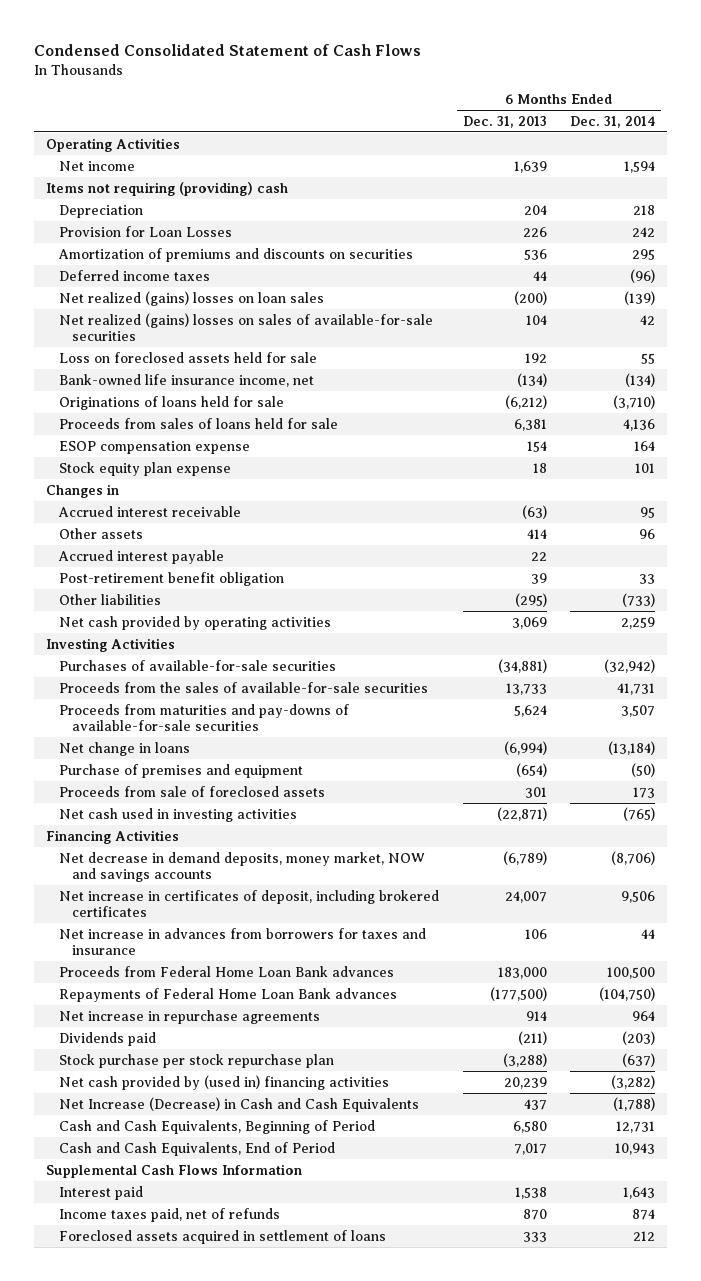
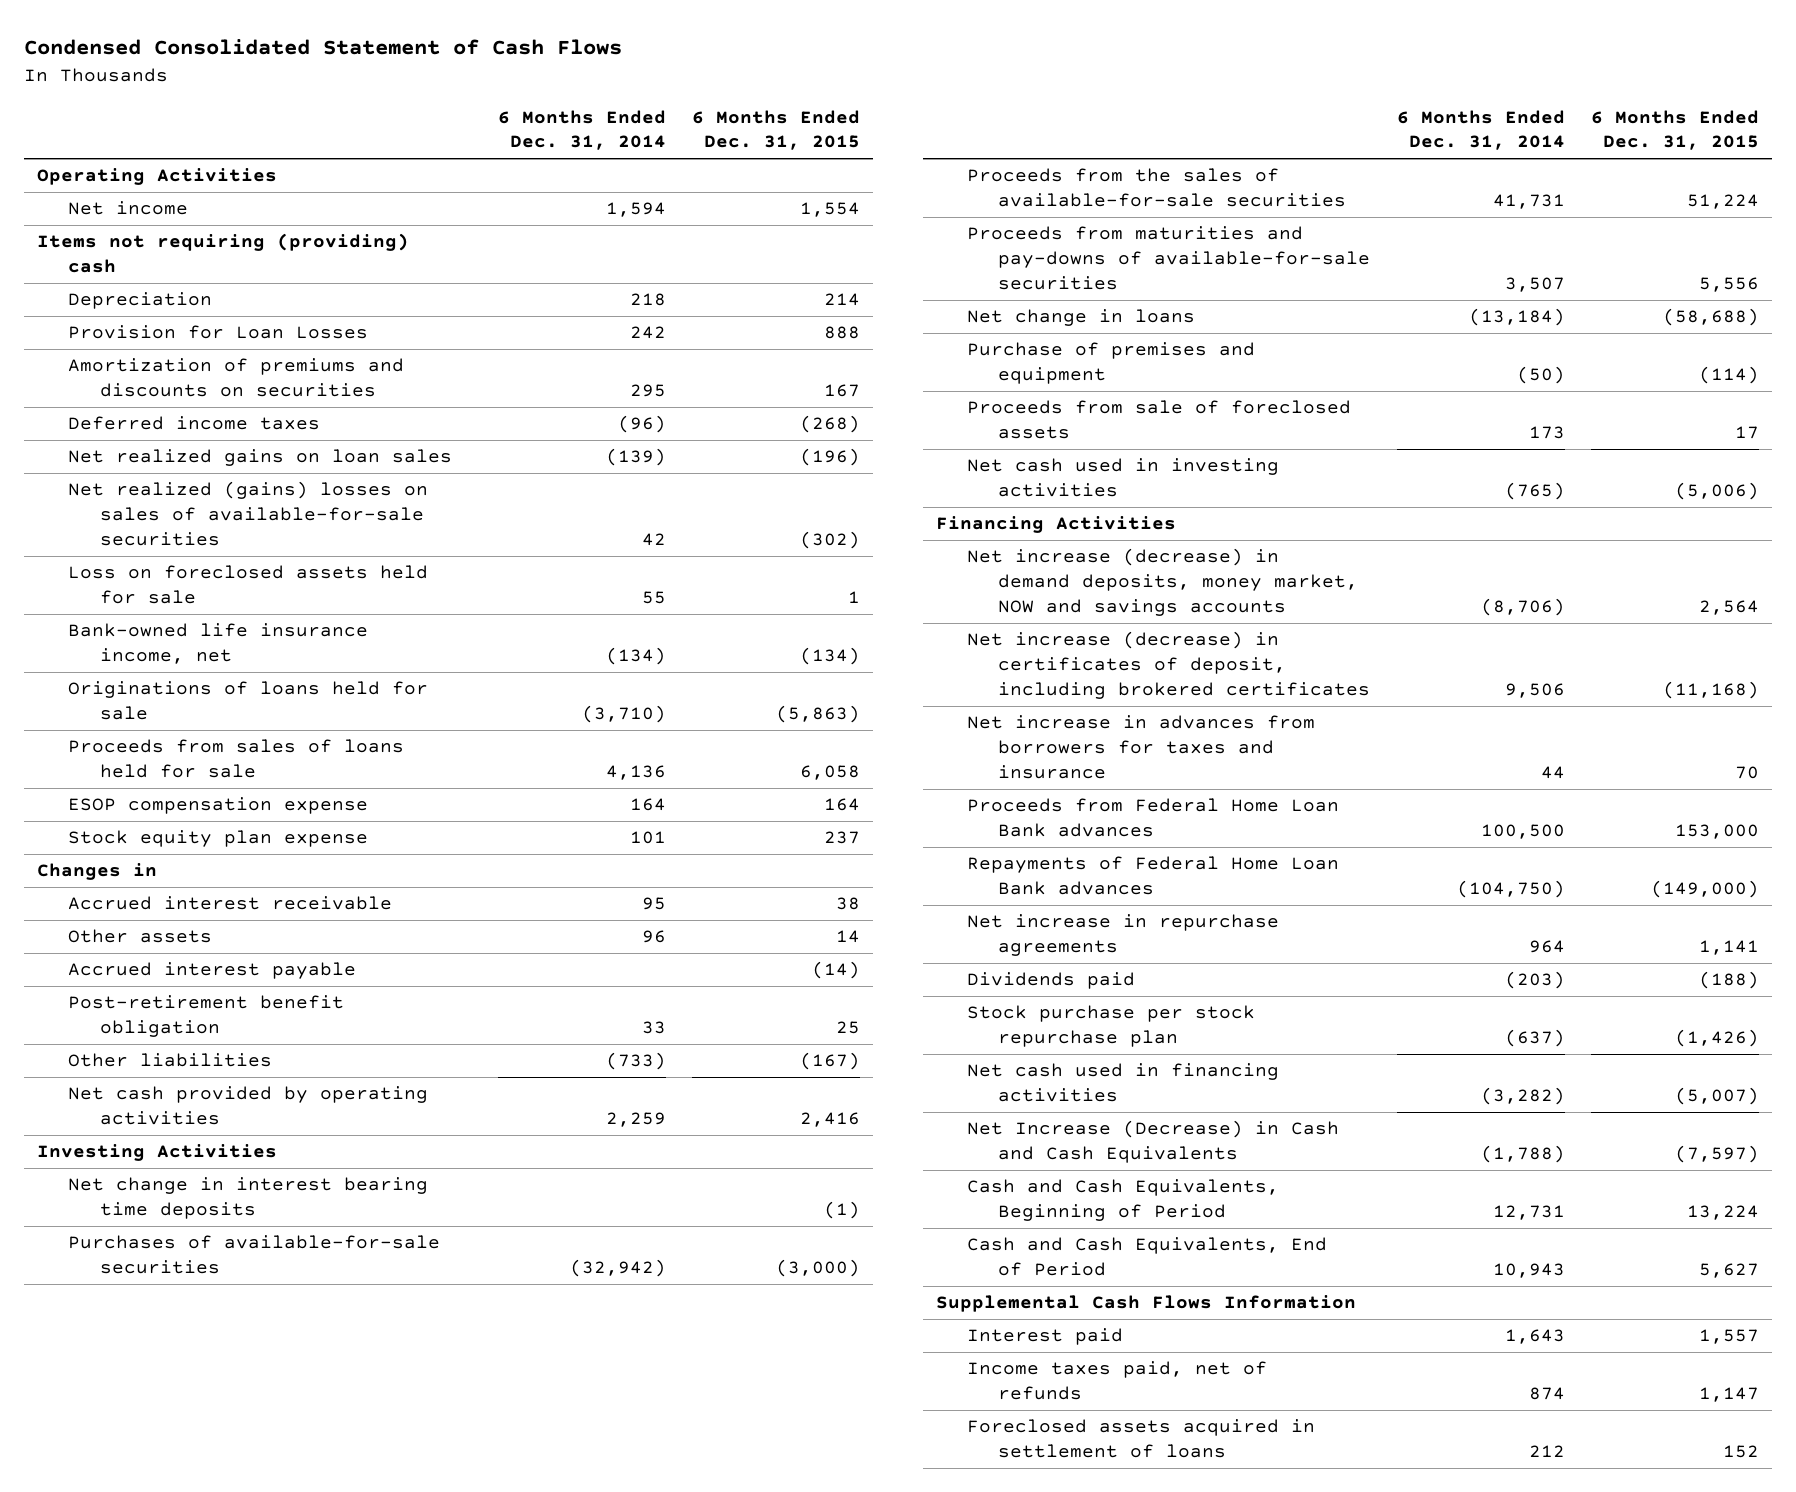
[462,115,547,128] Dec. 31, 2013 -> none
none -> [692,109,861,151] 6 Months Ended Dec. 31, 2015
[58,290,324,306] Net realized (gains) losses on loan sales -> [68,449,453,467] Net realized gains on loan sales
none -> [68,1177,429,1220] Net change in interest bearing time deposits
[58,851,425,883] Net decrease in demand deposits, money market, NOW and savings accounts -> [967,548,1359,616] Net increase (decrease) in demand deposits, money market, NOW and savings accounts
[58,889,439,918] Net increase in certificates of deposit, including brokered certificates -> [967,631,1371,699] Net increase (decrease) in certificates of deposit, including brokered certificates
[58,1074,389,1090] Net cash provided by (used in) financing activities -> [967,1063,1280,1103] Net cash used in financing activities

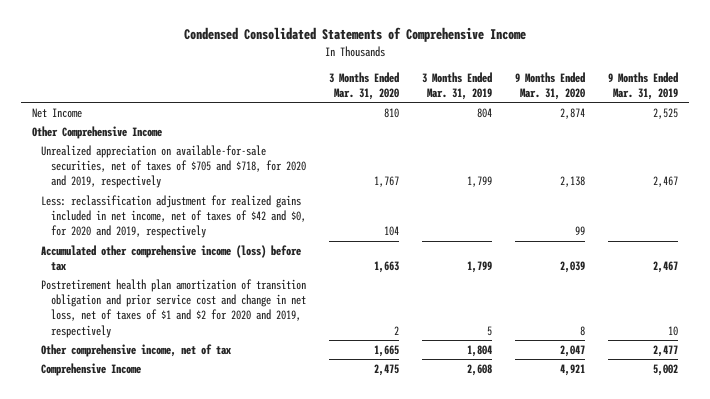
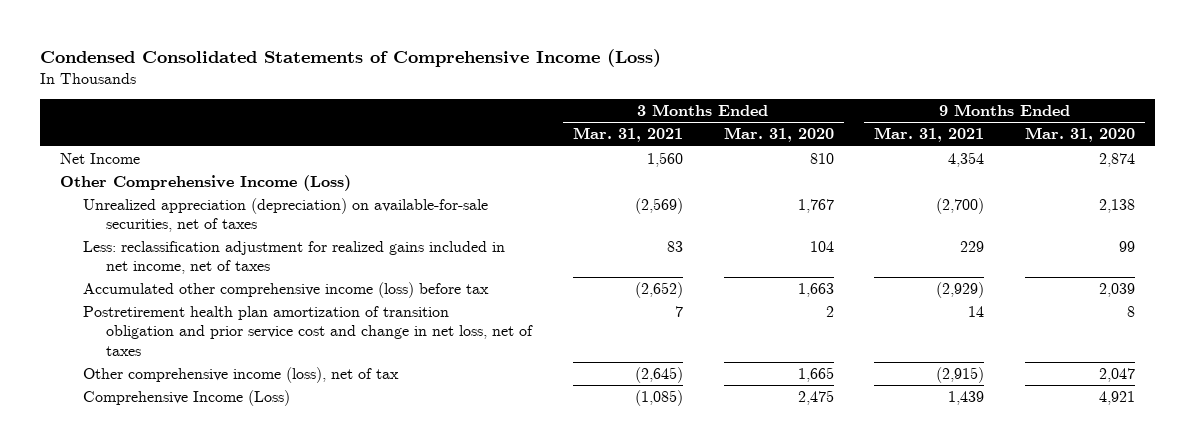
[184,27,527,43] Condensed Consolidated Statements of Comprehensive Income -> [39,49,661,68] Condensed Consolidated Statements of Comprehensive Income (Loss)
[422,71,493,100] 3 Months Ended Mar. 31, 2019 -> none
[607,71,678,100] 9 Months Ended Mar. 31, 2019 -> none
none -> [573,127,684,143] Mar. 31, 2021
none -> [874,127,985,143] Mar. 31, 2021
[32,125,163,139] Other Comprehensive Income -> [60,174,352,191] Other Comprehensive Income (Loss)
[41,144,306,189] Unrealized appreciation on available-for-sale securities, net of taxes of $705 and $718, for 2020 and 2019, respectively -> [83,197,489,233] Unrealized appreciation (depreciation) on available-for-sale securities, net of taxes
[41,194,306,239] Less: reclassification adjustment for realized gains included in net income, net of taxes of $42 and $0, for 2020 and 2019, respectively -> [83,240,506,275] Less: reclassification adjustment for realized gains included in net income, net of taxes
[41,278,307,338] Postretirement health plan amortization of transition obligation and prior service cost and change in net loss, net of taxes of $1 and $2 for 2020 and 2019, respectively -> [83,305,534,356] Postretirement health plan amortization of transition obligation and prior service cost and change in net loss, net of taxes
[41,343,232,357] Other comprehensive income, net of tax -> [83,366,400,383] Other comprehensive income (loss), net of tax
[41,362,142,376] Comprehensive Income -> [83,389,291,406] Comprehensive Income (Loss)

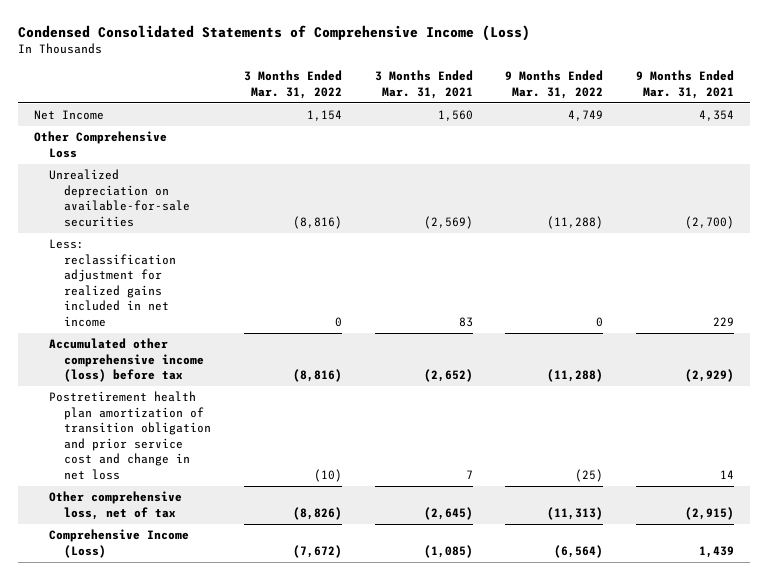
[723,127,834,143] Mar. 31, 2020 -> none
[1024,127,1135,143] Mar. 31, 2020 -> none
none -> [243,70,342,99] 3 Months Ended Mar. 31, 2022
none -> [505,70,604,99] 9 Months Ended Mar. 31, 2022
[60,174,352,191] Other Comprehensive Income (Loss) -> [34,131,168,158] Other Comprehensive Loss
[83,197,489,233] Unrealized appreciation (depreciation) on available-for-sale securities, net of taxes -> [49,169,191,227] Unrealized depreciation on available-for-sale securities
[83,240,506,275] Less: reclassification adjustment for realized gains included in net income, net of taxes -> [49,239,177,328] Less: reclassification adjustment for realized gains included in net income
[83,305,534,356] Postretirement health plan amortization of transition obligation and prior service cost and change in net loss, net of taxes -> [49,391,212,481] Postretirement health plan amortization of transition obligation and prior service cost and change in net loss
[83,366,400,383] Other comprehensive income (loss), net of tax -> [49,491,183,520] Other comprehensive loss, net of tax

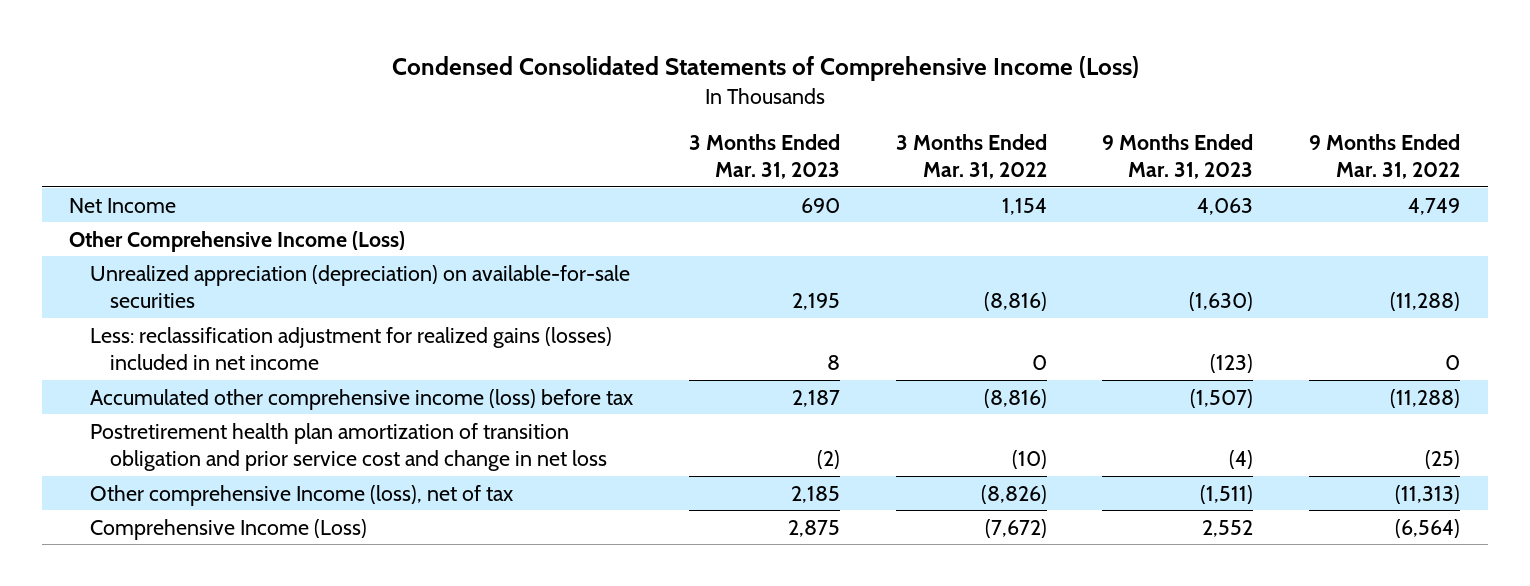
[374,70,473,99] 3 Months Ended Mar. 31, 2021 -> none
[636,70,735,99] 9 Months Ended Mar. 31, 2021 -> none
none -> [688,133,840,180] 3 Months Ended Mar. 31, 2023
none -> [1102,133,1254,180] 9 Months Ended Mar. 31, 2023
[34,131,168,158] Other Comprehensive Loss -> [69,230,406,252] Other Comprehensive Income (Loss)
[49,169,191,227] Unrealized depreciation on available-for-sale securities -> [89,264,630,309] Unrealized appreciation (depreciation) on available-for-sale securities
[49,239,177,328] Less: reclassification adjustment for realized gains included in net income -> [89,326,612,371] Less: reclassification adjustment for realized gains (losses) included in net income
[49,491,183,520] Other comprehensive loss, net of tax -> [89,484,513,506] Other comprehensive Income (loss), net of tax

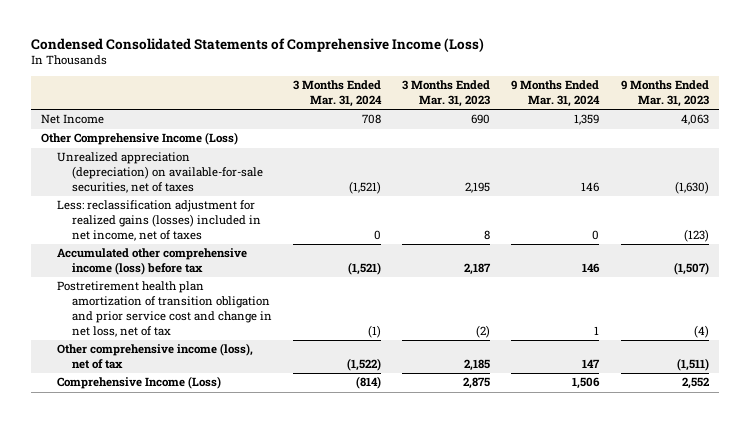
[895,133,1047,180] 3 Months Ended Mar. 31, 2022 -> none
[1309,133,1461,180] 9 Months Ended Mar. 31, 2022 -> none
none -> [293,80,383,108] 3 Months Ended Mar. 31, 2024
none -> [511,80,601,108] 9 Months Ended Mar. 31, 2024
[89,264,630,309] Unrealized appreciation (depreciation) on available-for-sale securities -> [56,152,264,194] Unrealized appreciation (depreciation) on available-for-sale securities, net of taxes
[89,326,612,371] Less: reclassification adjustment for realized gains (losses) included in net income -> [56,200,262,242] Less: reclassification adjustment for realized gains (losses) included in net income, net of taxes
[89,422,607,472] Postretirement health plan amortization of transition obligation and prior service cost and change in net loss -> [56,281,273,337] Postretirement health plan amortization of transition obligation and prior service cost and change in net loss, net of tax
[89,484,513,506] Other comprehensive Income (loss), net of tax -> [56,343,253,370] Other comprehensive income (loss), net of tax

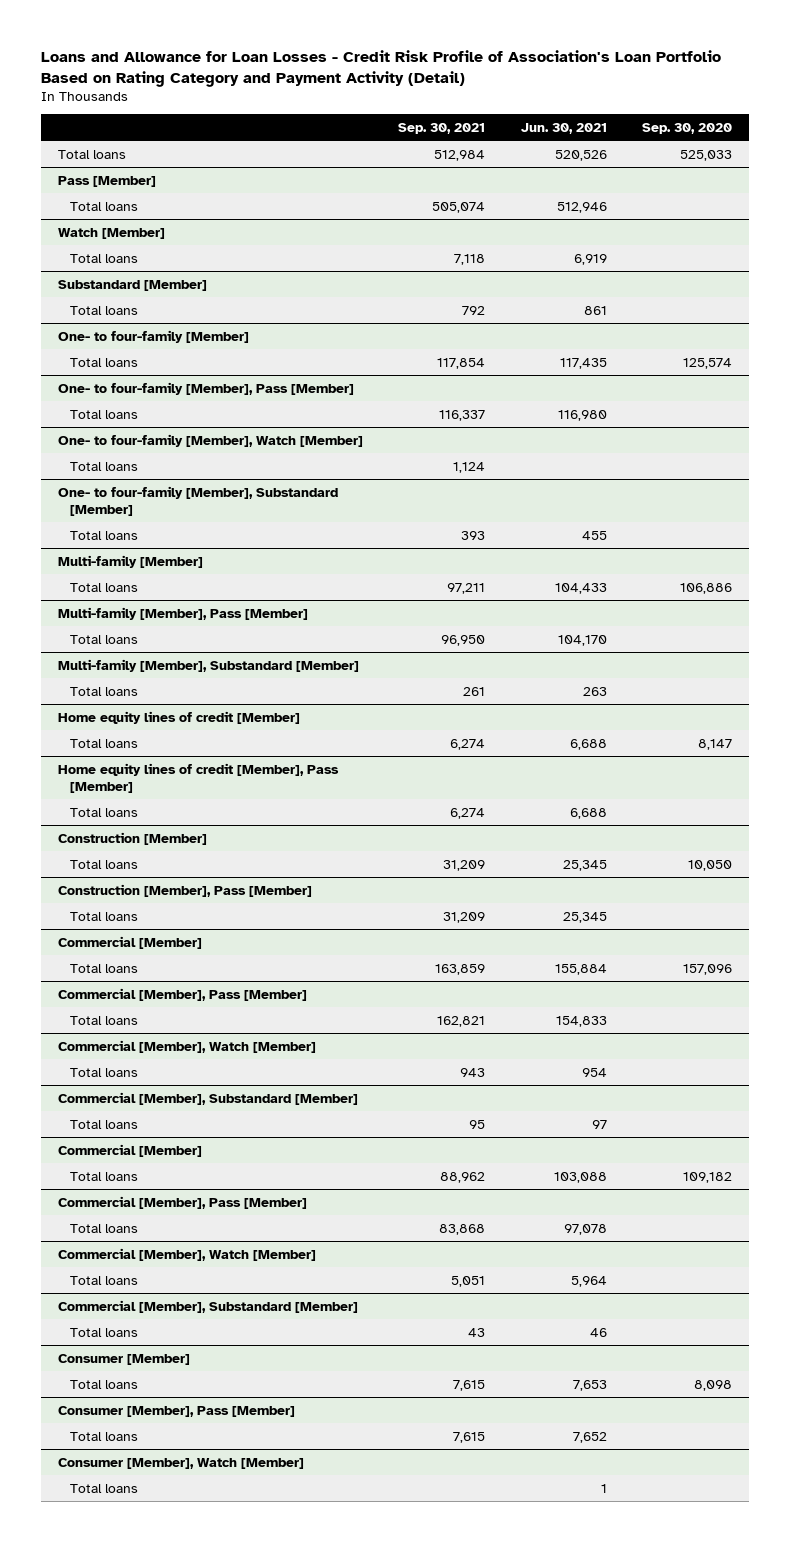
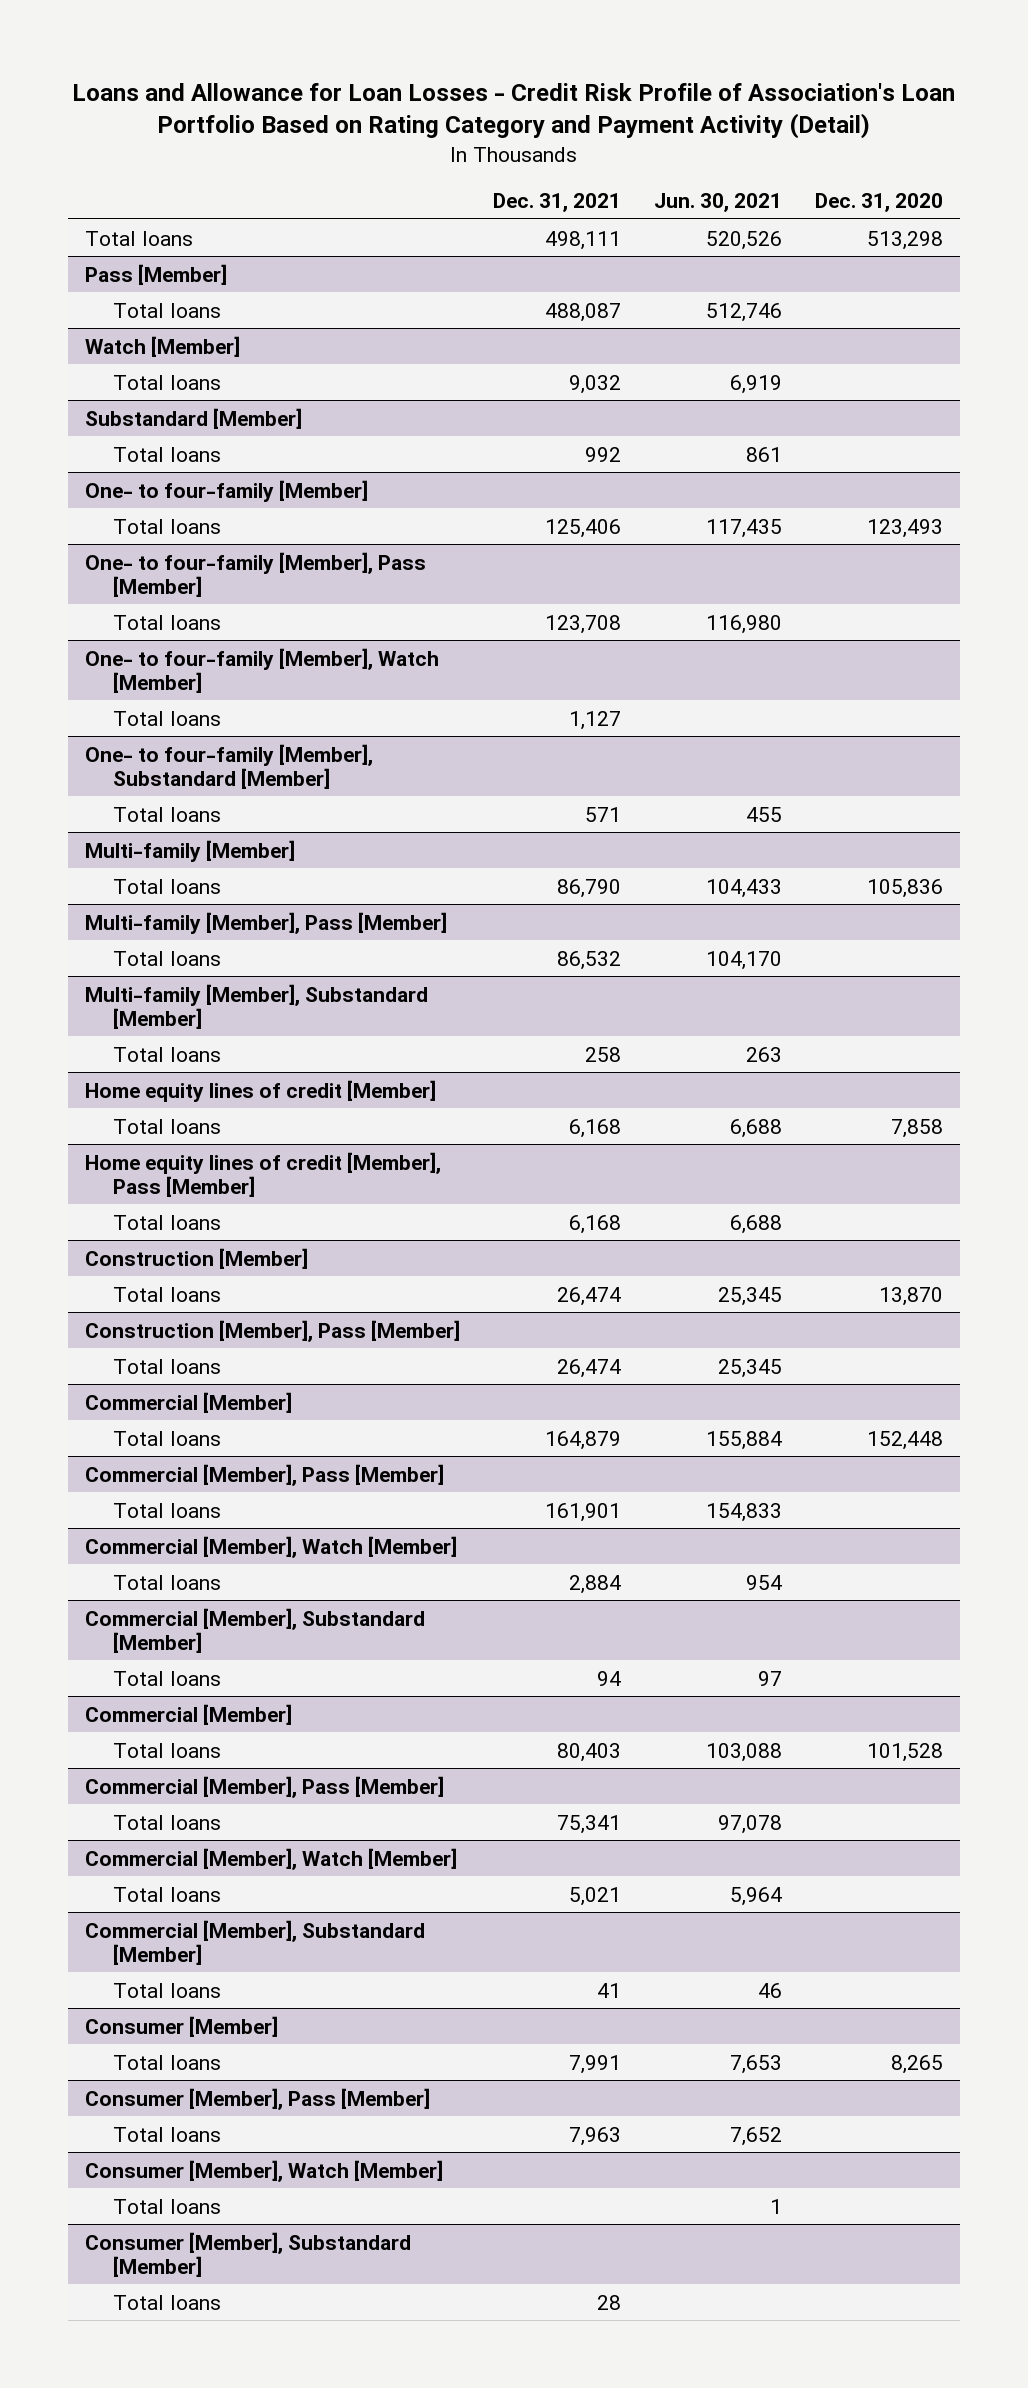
[398,122,486,134] Sep. 30, 2021 -> none
[641,122,732,134] Sep. 30, 2020 -> none
none -> [493,193,622,213] Dec. 31, 2021
none -> [815,193,944,213] Dec. 31, 2020
[556,201,607,213] 512,946 -> [706,302,783,322] 512,746
none -> [84,2231,411,2277] Consumer [Member], Substandard [Member]
none -> [112,2294,221,2310] Total loans

